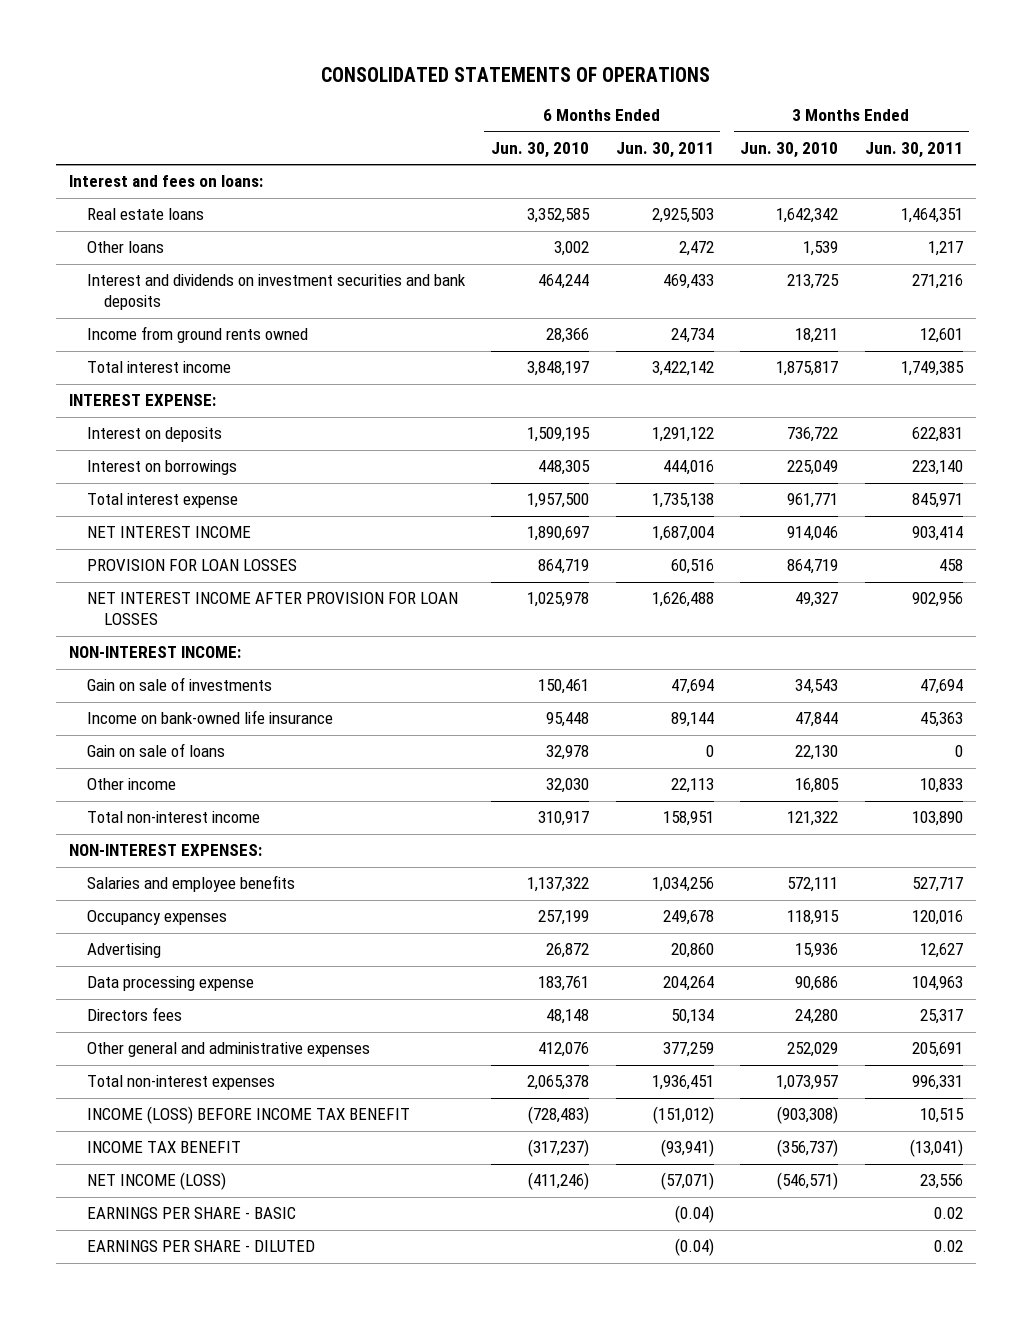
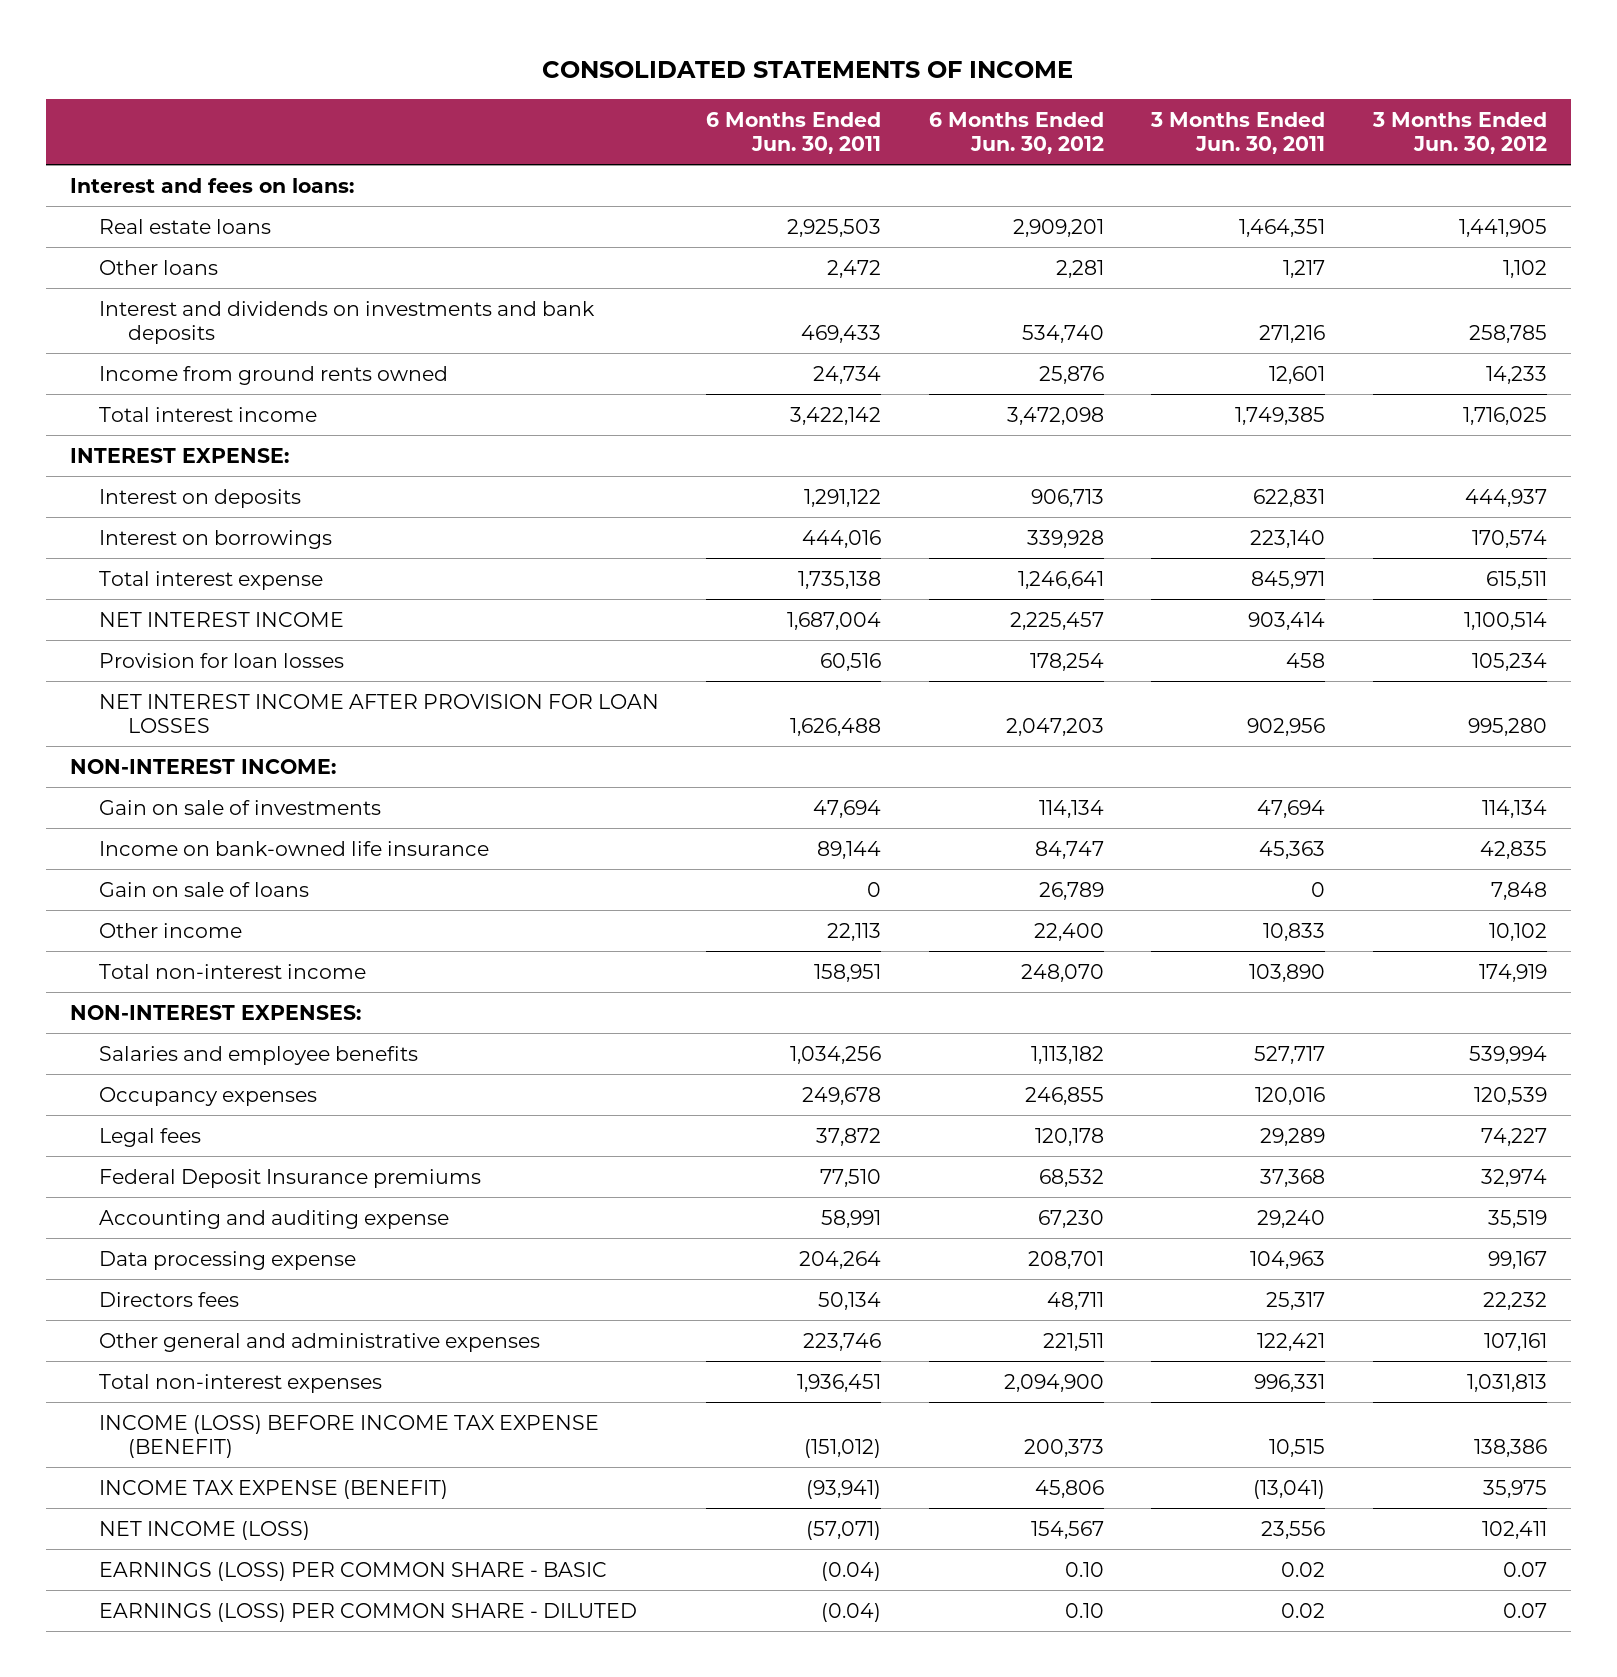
[320,67,710,83] CONSOLIDATED STATEMENTS OF OPERATIONS -> [542,61,1074,79] CONSOLIDATED STATEMENTS OF INCOME
[491,142,590,159] Jun. 30, 2010 -> none
[740,142,839,159] Jun. 30, 2010 -> none
none -> [928,111,1104,155] 6 Months Ended Jun. 30, 2012
none -> [1372,111,1548,155] 3 Months Ended Jun. 30, 2012
[86,274,466,311] Interest and dividends on investment securities and bank deposits -> [98,300,595,345] Interest and dividends on investments and bank deposits
[86,559,297,572] PROVISION FOR LOAN LOSSES -> [98,652,344,668] Provision for loan losses
[86,943,161,959] Advertising -> none
none -> [98,1127,201,1147] Legal fees
none -> [98,1168,481,1188] Federal Deposit Insurance premiums
none -> [98,1209,449,1229] Accounting and auditing expense
[662,1042,714,1058] 377,259 -> [803,1332,882,1351] 223,746
[911,1042,963,1058] 205,691 -> [1257,1332,1326,1351] 122,421
[86,1106,410,1125] INCOME (LOSS) BEFORE INCOME TAX BENEFIT -> [98,1414,599,1459] INCOME (LOSS) BEFORE INCOME TAX EXPENSE (BENEFIT)
[86,1141,241,1154] INCOME TAX BENEFIT -> [98,1479,448,1499] INCOME TAX EXPENSE (BENEFIT)
[86,1207,296,1220] EARNINGS PER SHARE - BASIC -> [98,1561,607,1581] EARNINGS (LOSS) PER COMMON SHARE - BASIC
[86,1240,315,1253] EARNINGS PER SHARE - DILUTED -> [98,1602,637,1622] EARNINGS (LOSS) PER COMMON SHARE - DILUTED

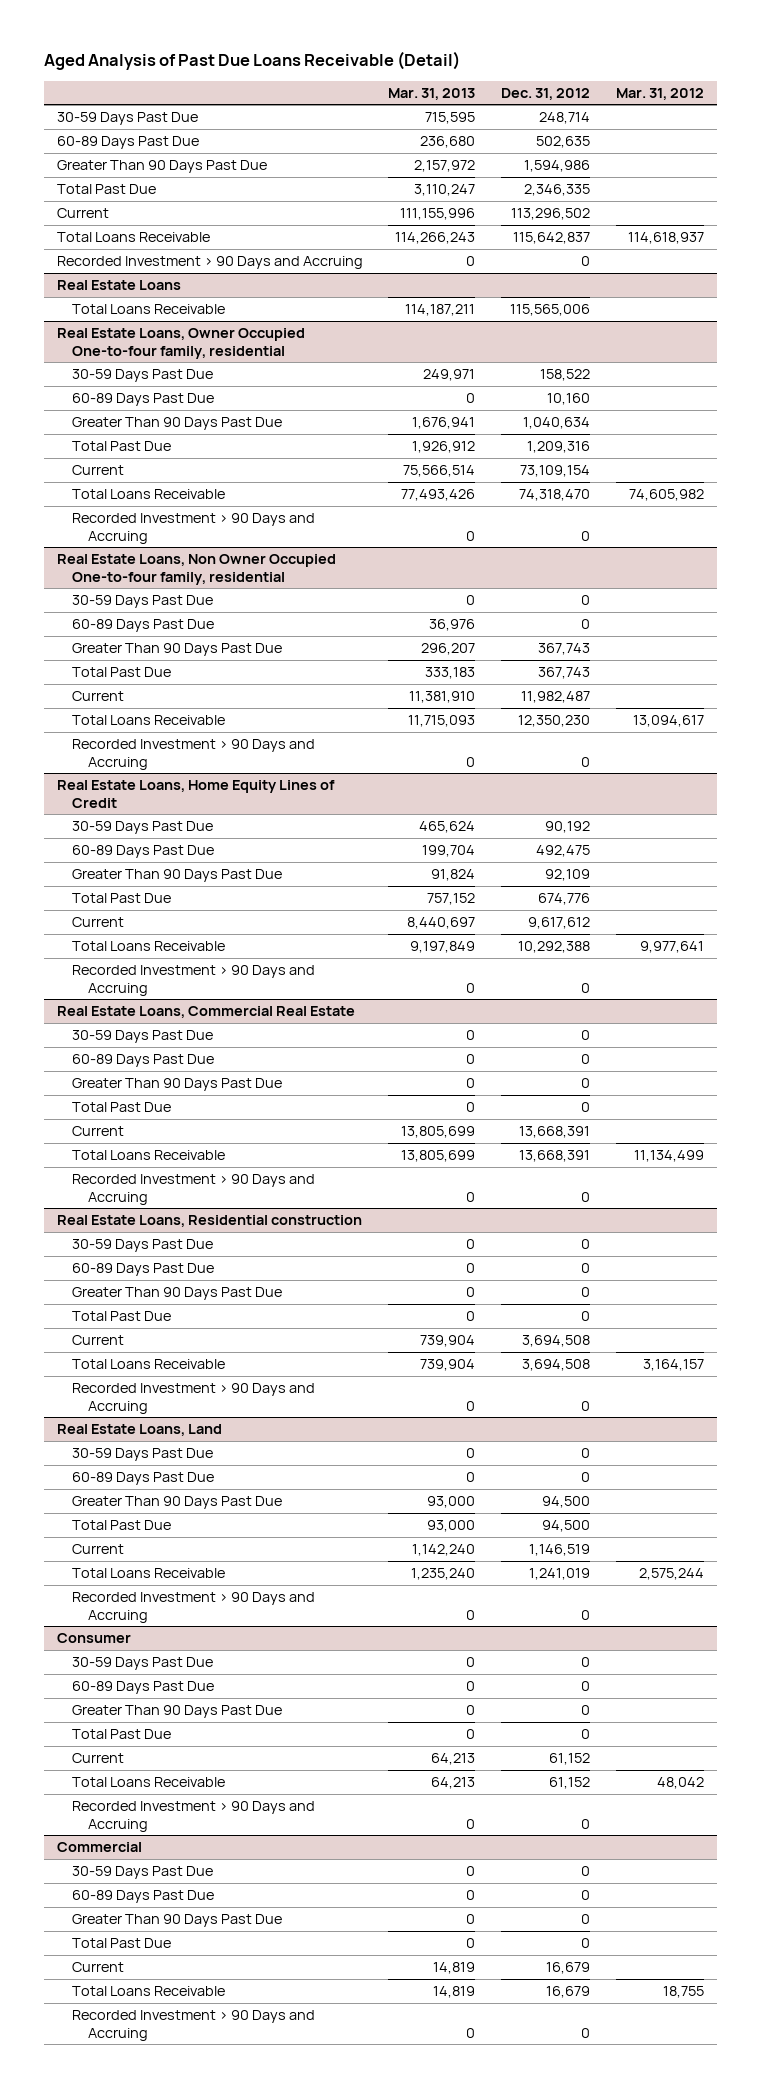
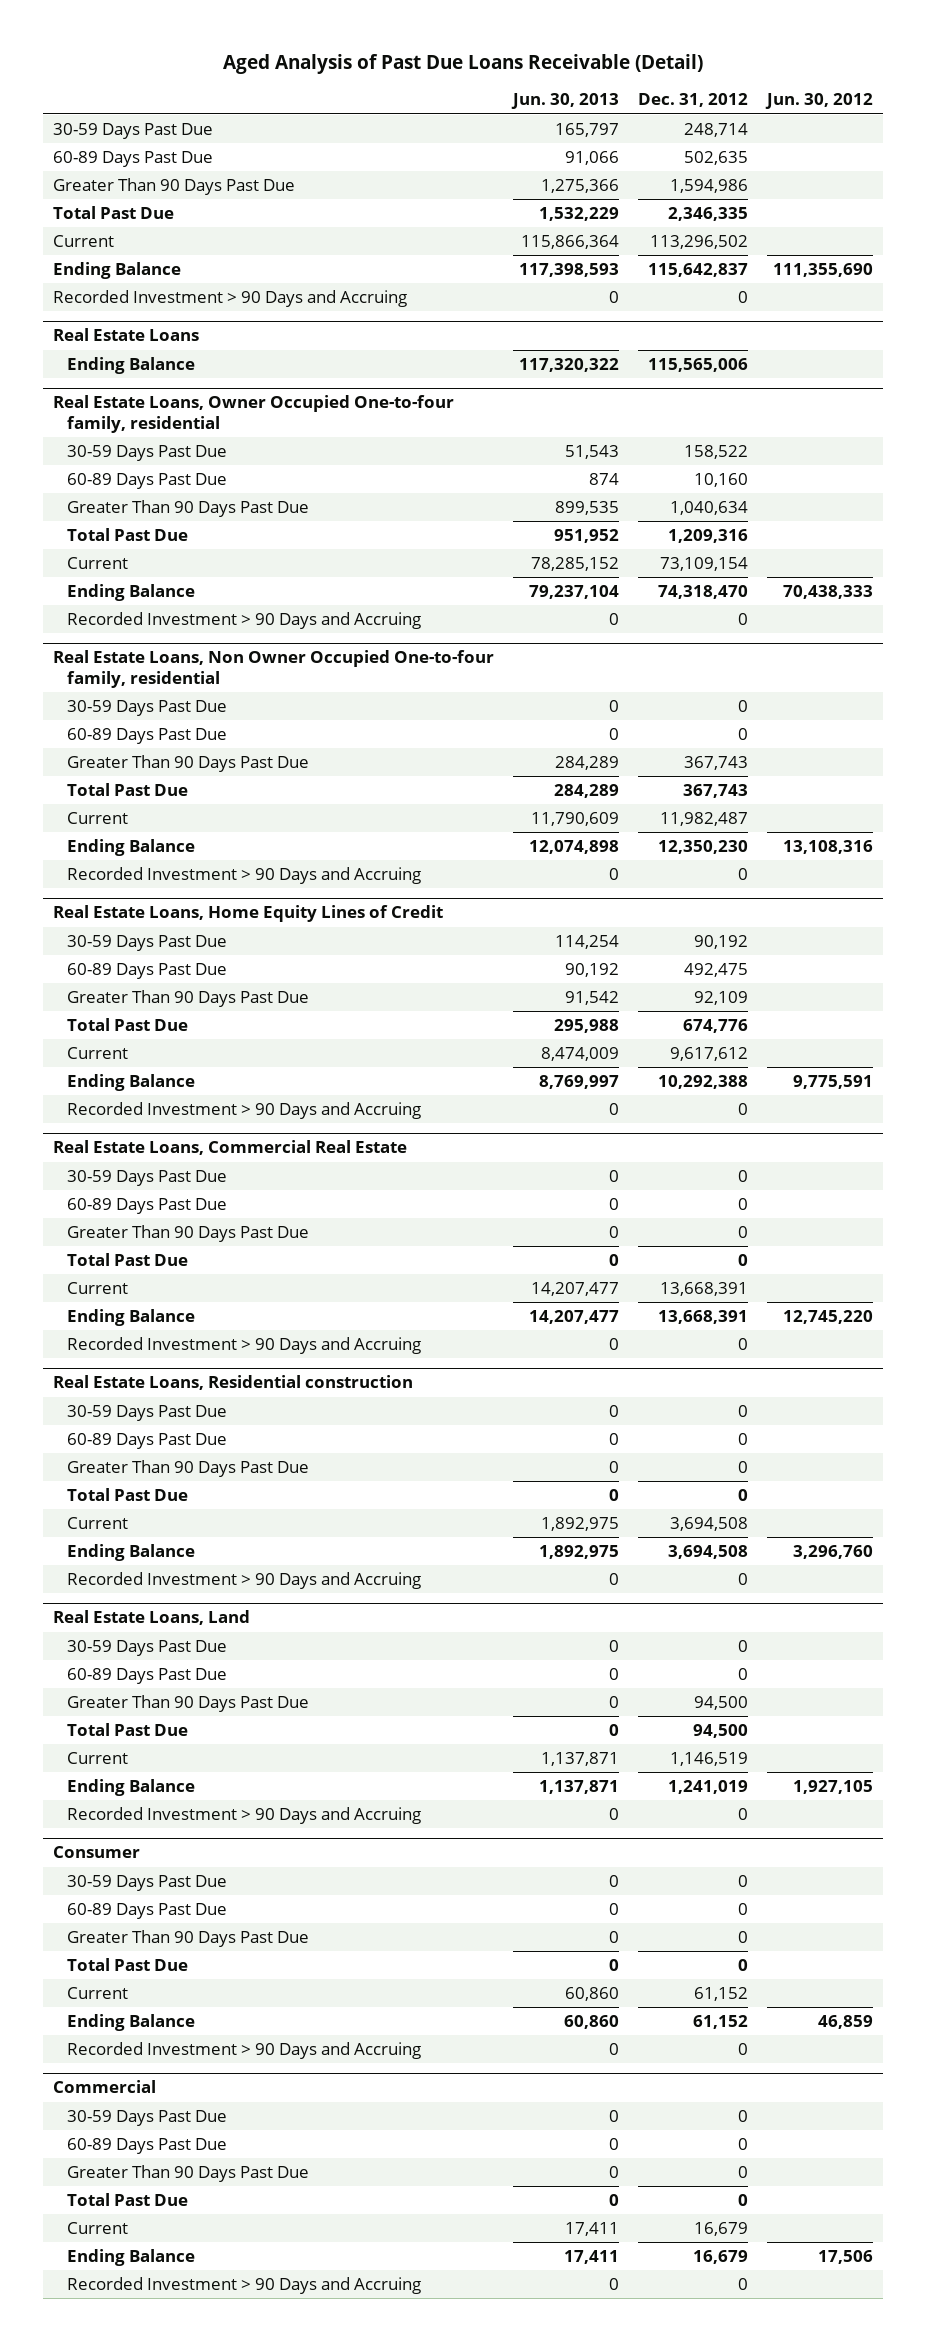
[388,87,476,100] Mar. 31, 2013 -> none
[615,87,704,100] Mar. 31, 2012 -> none
none -> [510,93,619,110] Jun. 30, 2013
none -> [765,93,874,110] Jun. 30, 2012
[56,232,210,243] Total Loans Receivable -> [52,262,181,280] Ending Balance
[72,304,226,315] Total Loans Receivable -> [66,357,195,375] Ending Balance
[72,489,226,500] Total Loans Receivable -> [66,584,195,602] Ending Balance
[72,715,226,726] Total Loans Receivable -> [66,839,195,857] Ending Balance
[72,941,226,952] Total Loans Receivable -> [66,1074,195,1092] Ending Balance
[72,1150,226,1161] Total Loans Receivable -> [66,1309,195,1327] Ending Balance
[72,1359,226,1370] Total Loans Receivable -> [66,1544,195,1562] Ending Balance
[72,1568,226,1579] Total Loans Receivable -> [66,1779,195,1797] Ending Balance
[72,1777,226,1788] Total Loans Receivable -> [66,2014,195,2032] Ending Balance
[72,1986,226,1997] Total Loans Receivable -> [66,2249,195,2267] Ending Balance

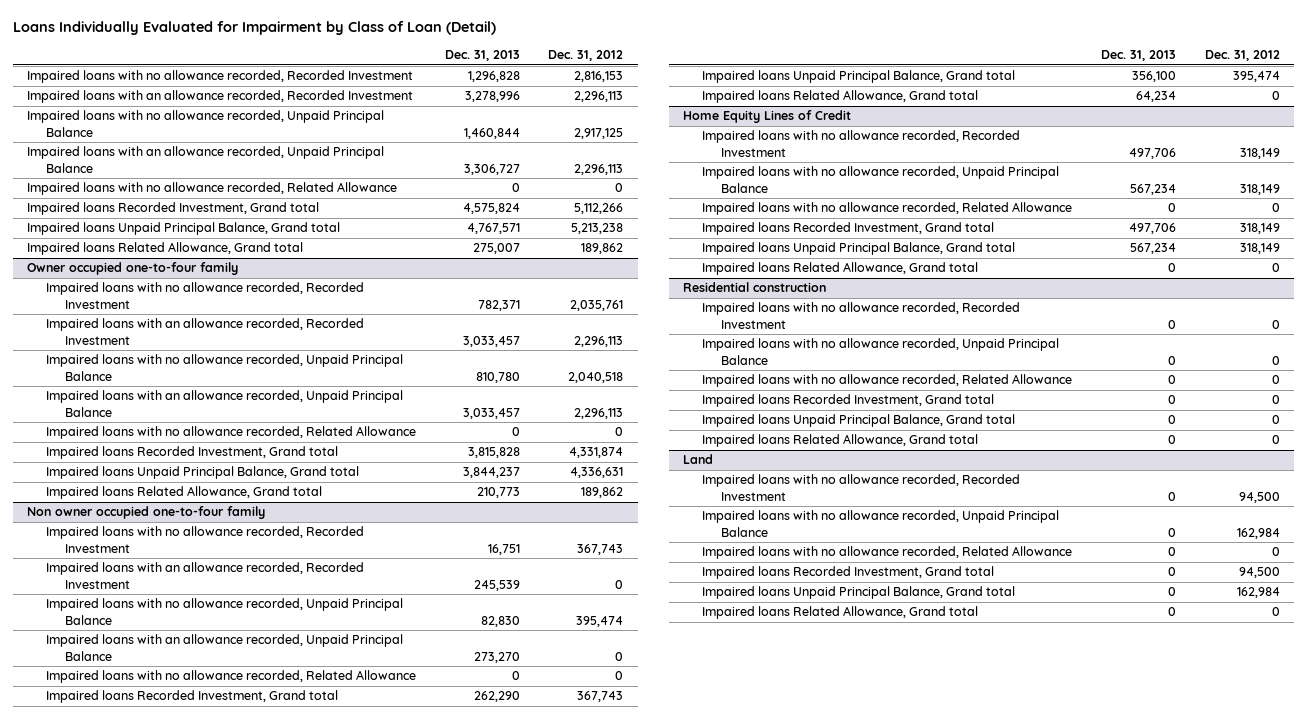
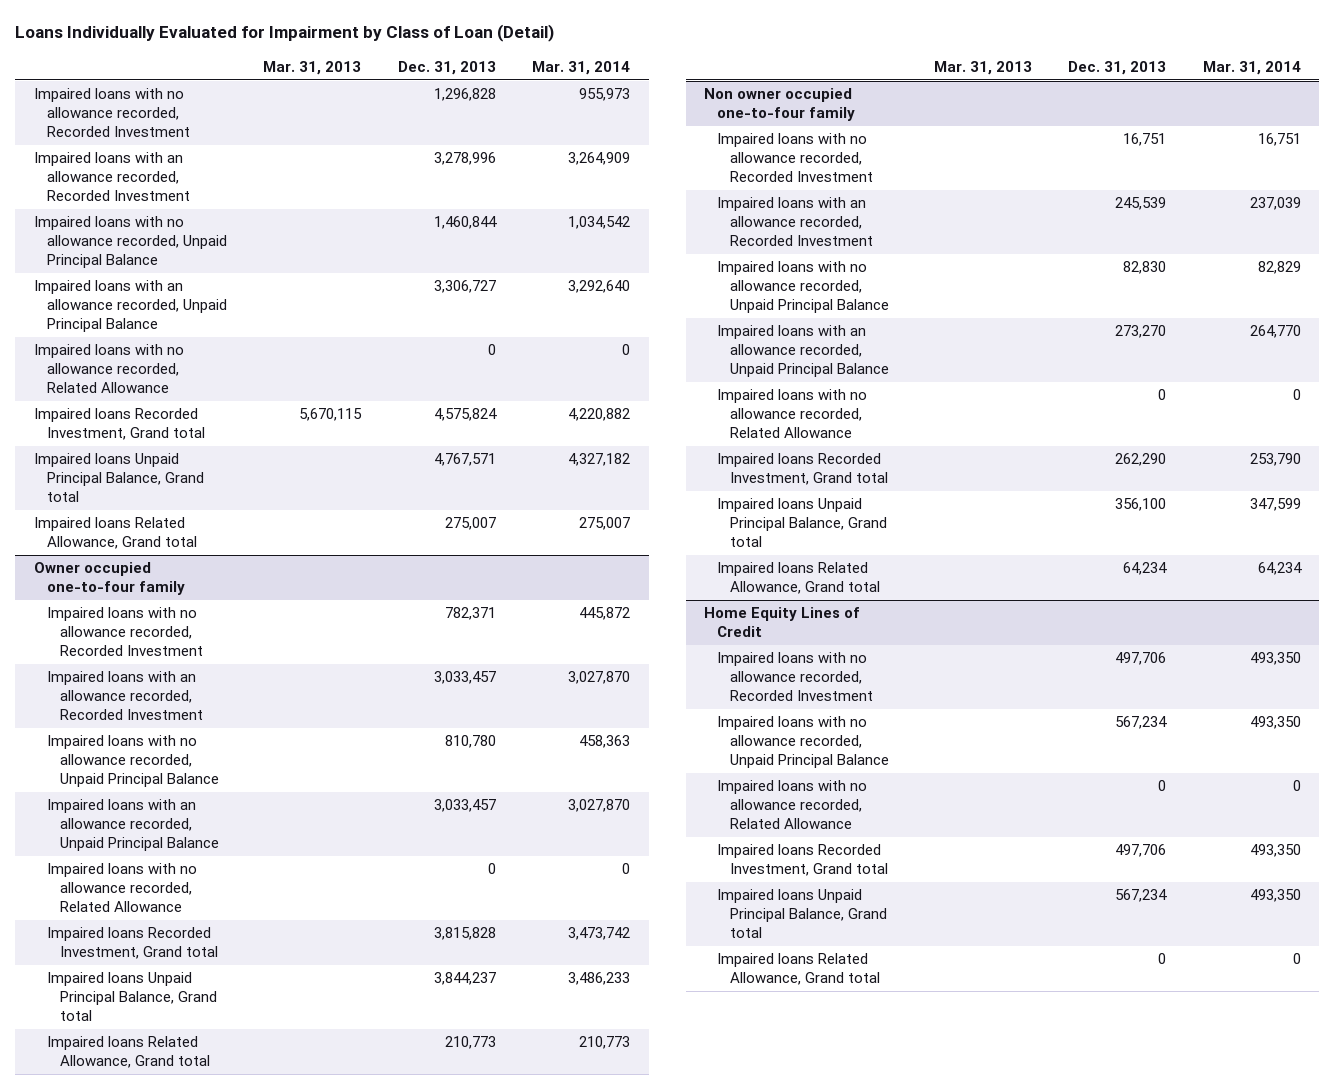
[548,50,624,62] Dec. 31, 2012 -> none
none -> [263,60,362,75] Mar. 31, 2013
none -> [532,60,631,75] Mar. 31, 2014
[683,282,827,293] Residential construction -> none
[702,302,1021,329] Impaired loans with no allowance recorded, Recorded Investment -> none
[702,338,1060,365] Impaired loans with no allowance recorded, Unpaid Principal Balance -> none
[702,374,1073,388] Impaired loans with no allowance recorded, Related Allowance -> none
[702,394,995,408] Impaired loans Recorded Investment, Grand total -> none
[702,414,1016,428] Impaired loans Unpaid Principal Balance, Grand total -> none
[702,434,979,448] Impaired loans Related Allowance, Grand total -> none
[683,454,714,465] Land -> none
[702,474,1021,501] Impaired loans with no allowance recorded, Recorded Investment -> none
[702,510,1060,537] Impaired loans with no allowance recorded, Unpaid Principal Balance -> none
[702,546,1073,560] Impaired loans with no allowance recorded, Related Allowance -> none
[702,566,995,580] Impaired loans Recorded Investment, Grand total -> none
[702,586,1016,600] Impaired loans Unpaid Principal Balance, Grand total -> none
[702,606,979,620] Impaired loans Related Allowance, Grand total -> none

